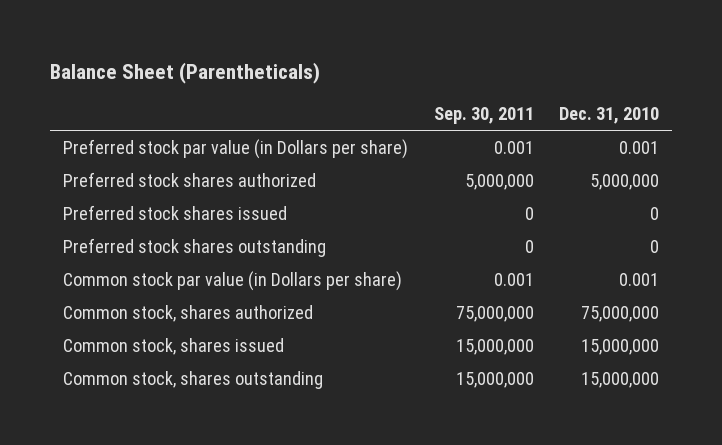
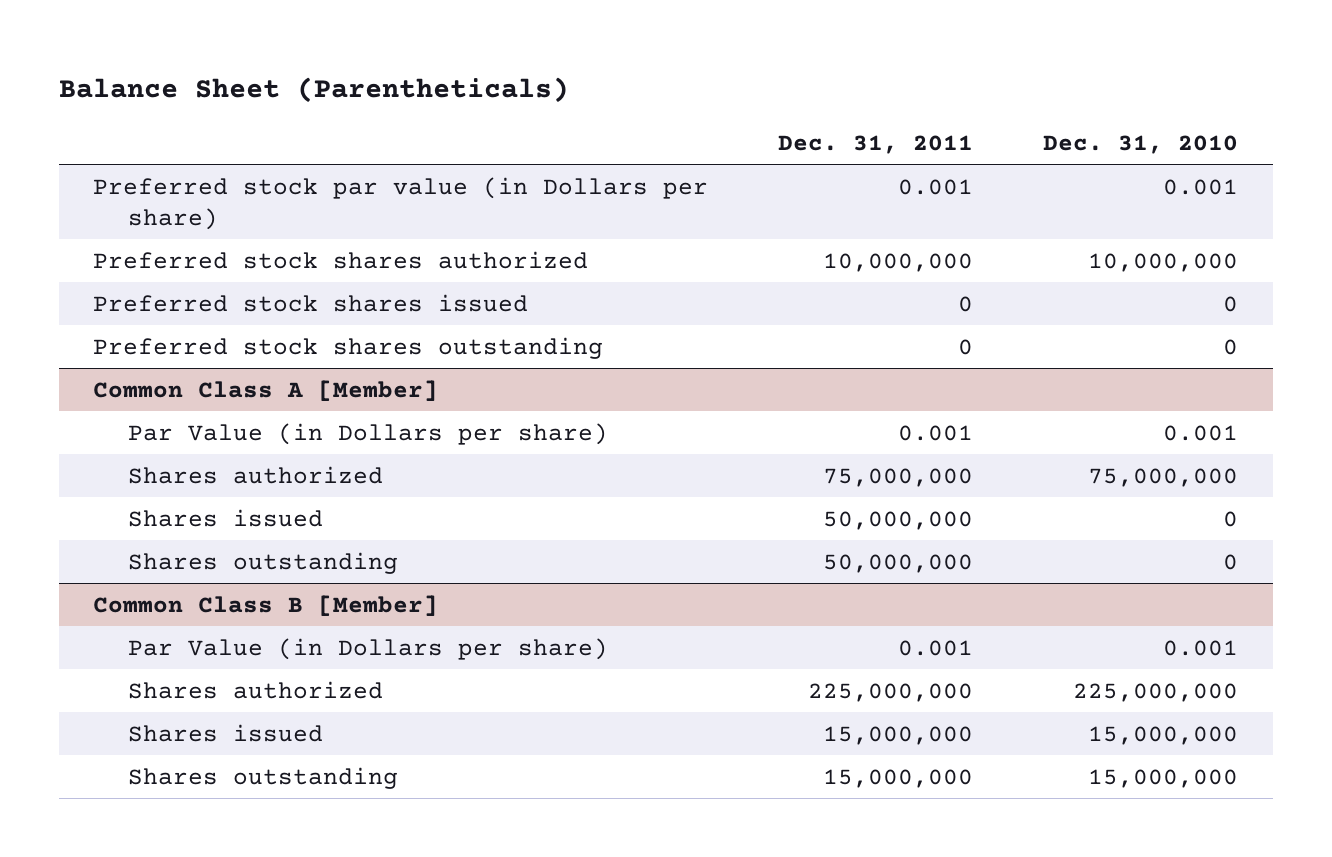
[433,107,534,125] Sep. 30, 2011 -> none
none -> [778,135,974,155] Dec. 31, 2011
[589,174,659,191] 5,000,000 -> [1088,252,1239,272] 10,000,000
none -> [93,379,439,401] Common Class A [Member]
[63,271,403,292] Common stock par value (in Dollars per share) -> [128,422,609,445] Par Value (in Dollars per share)
[63,305,314,323] Common stock, shares authorized -> [128,465,384,484] Shares authorized
[63,338,285,356] Common stock, shares issued -> [128,508,324,527] Shares issued
[580,339,659,356] 15,000,000 -> [1223,510,1239,527] 0
[63,371,324,390] Common stock, shares outstanding -> [128,551,399,574] Shares outstanding
[580,372,659,389] 15,000,000 -> [1223,553,1239,570] 0
none -> [93,594,439,616] Common Class B [Member]
none -> [128,637,609,660] Par Value (in Dollars per share)
none -> [128,680,384,699] Shares authorized
none -> [128,723,324,742] Shares issued
none -> [128,766,399,789] Shares outstanding

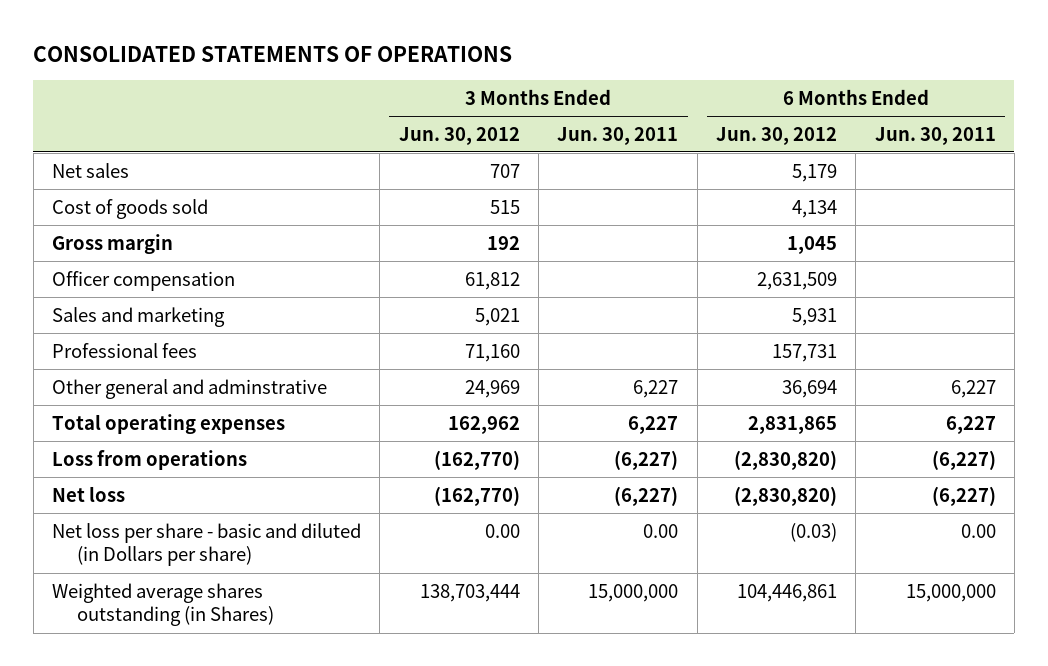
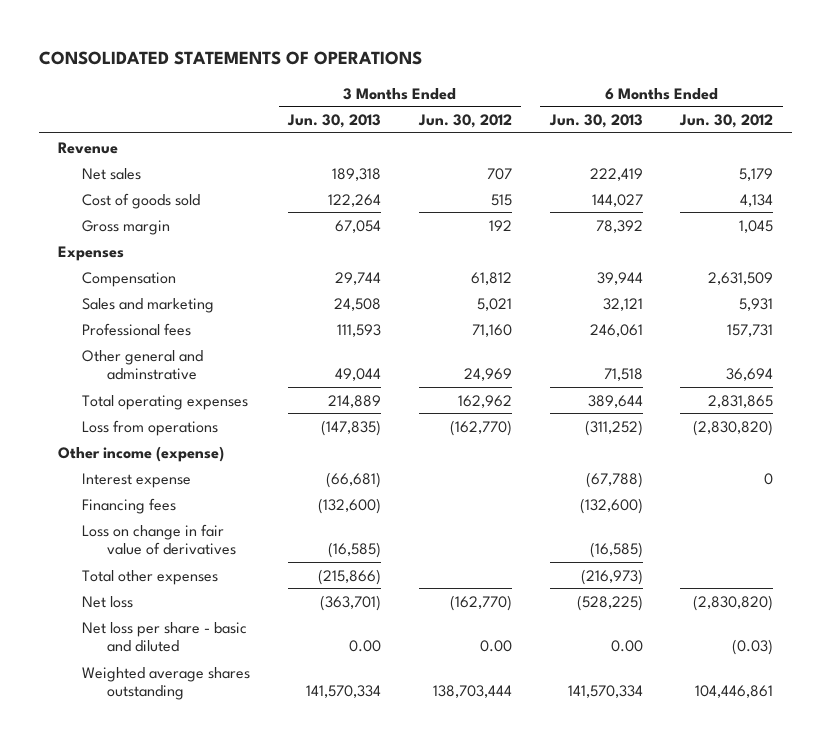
[557,126,679,145] Jun. 30, 2011 -> none
[874,126,996,145] Jun. 30, 2011 -> none
none -> [287,114,382,129] Jun. 30, 2013
none -> [548,114,643,129] Jun. 30, 2013
none -> [57,141,118,154] Revenue
none -> [57,245,124,261] Expenses
[51,270,235,291] Officer compensation -> [82,271,177,287] Compensation
none -> [57,445,224,462] Other income (expense)
none -> [82,472,192,488] Interest expense
none -> [82,497,177,514] Financing fees
none -> [82,523,236,556] Loss on change in fair value of derivatives
none -> [82,569,219,585] Total other expenses
[51,522,361,567] Net loss per share - basic and diluted (in Dollars per share) -> [82,621,248,653] Net loss per share - basic and diluted
[51,582,274,627] Weighted average shares outstanding (in Shares) -> [82,666,251,701] Weighted average shares outstanding

